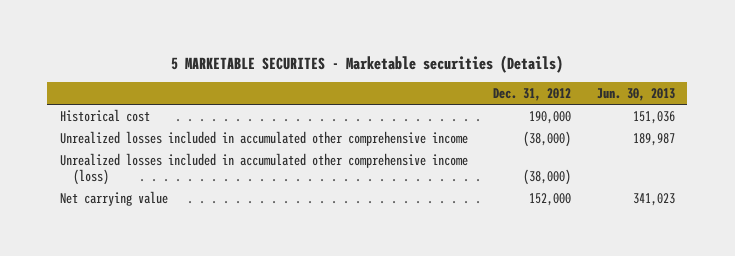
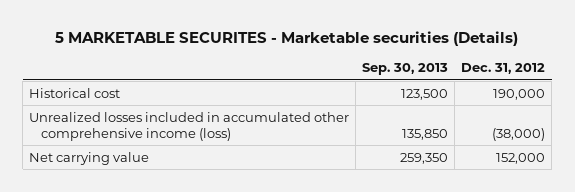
[596,88,675,102] Jun. 30, 2013 -> none
none -> [362,63,449,76] Sep. 30, 2013
[59,130,468,146] Unrealized losses included in accumulated other comprehensive income -> none

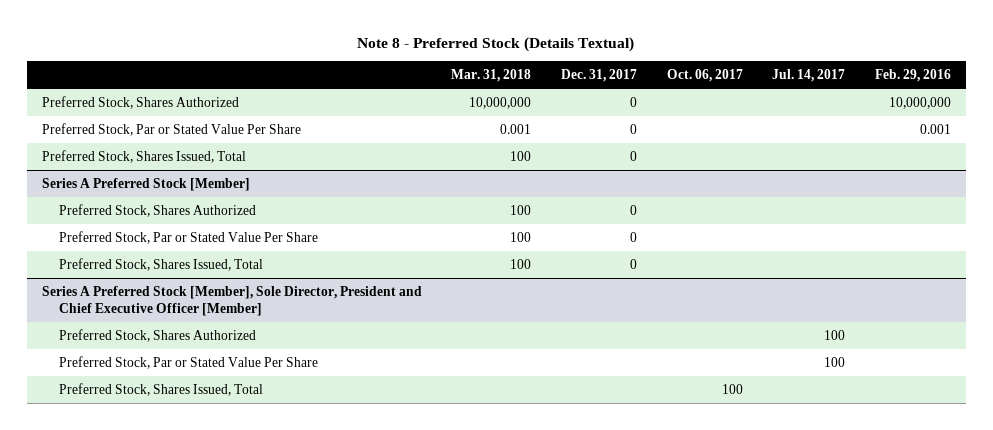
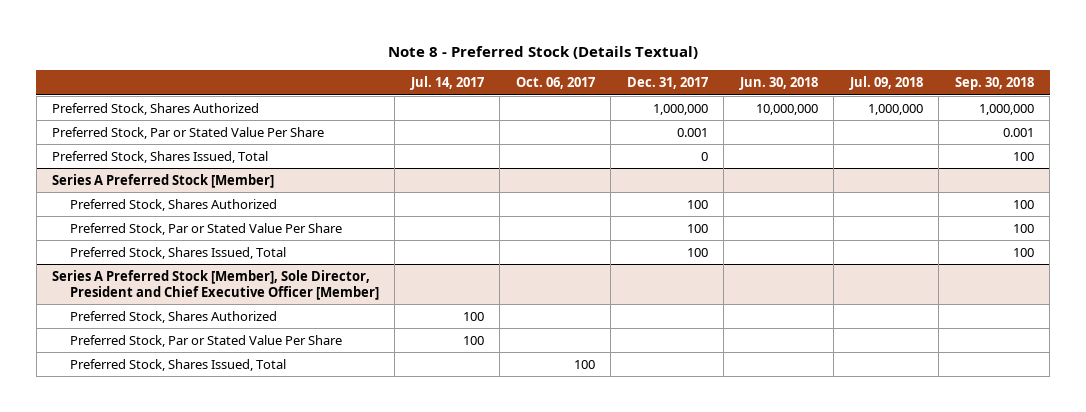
[451,69,532,83] Mar. 31, 2018 -> none
[875,69,952,83] Feb. 29, 2016 -> none
none -> [738,77,818,91] Jun. 30, 2018
none -> [848,76,923,91] Jul. 09, 2018
none -> [954,77,1034,91] Sep. 30, 2018
[630,96,638,107] 0 -> [652,104,708,116] 1,000,000
[630,123,638,134] 0 -> [676,128,708,138] 0.001
[630,204,638,215] 0 -> [686,200,708,210] 100
[630,231,638,242] 0 -> [686,224,708,234] 100
[630,258,638,269] 0 -> [686,248,708,258] 100

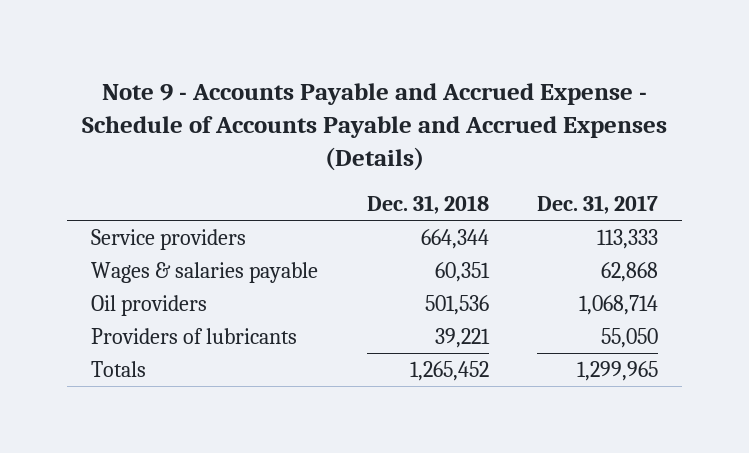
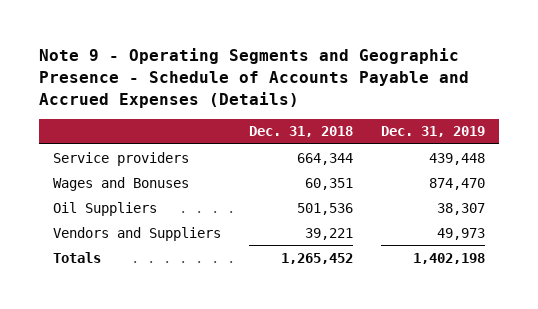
[81,83,667,172] Note 9 - Accounts Payable and Accrued Expense - Schedule of Accounts Payable and Accrued Expenses (Details) -> [39,47,470,108] Note 9 - Operating Segments and Geographic Presence - Schedule of Accounts Payable and Accrued Expenses (Details)
[536,195,658,215] Dec. 31, 2017 -> none
none -> [380,126,485,138] Dec. 31, 2019
[91,261,319,283] Wages & salaries payable -> [52,176,189,191] Wages and Bonuses
[91,294,208,316] Oil providers -> [52,201,157,216] Oil Suppliers
[91,327,298,344] Providers of lubricants -> [52,226,221,241] Vendors and Suppliers

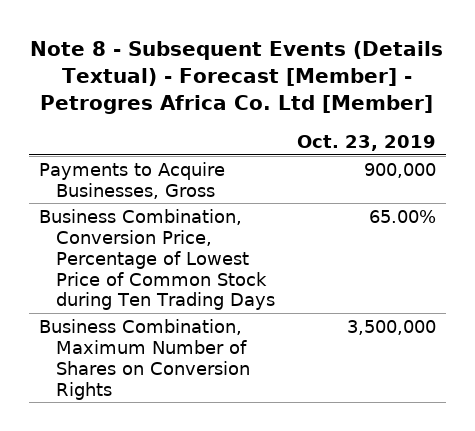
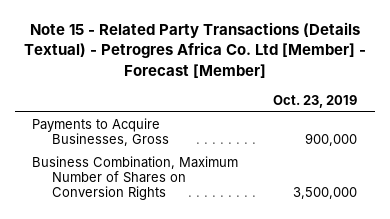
[30,40,444,115] Note 8 - Subsequent Events (Details Textual) - Forecast [Member] - Petrogres Africa Co. Ltd [Member] -> [23,21,366,78] Note 15 - Related Party Transactions (Details Textual) - Petrogres Africa Co. Ltd [Member] - Forecast [Member]
[39,208,276,311] Business Combination, Conversion Price, Percentage of Lowest Price of Common Stock during Ten Trading Days -> none

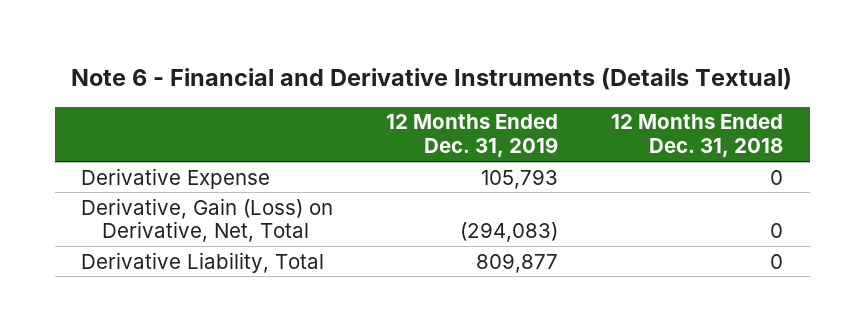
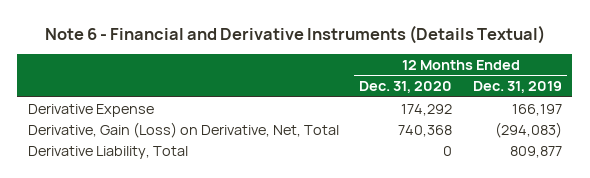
[611,114,784,158] 12 Months Ended Dec. 31, 2018 -> none
none -> [359,81,453,94] Dec. 31, 2020
[481,168,559,189] 105,793 -> [512,103,563,116] 166,197

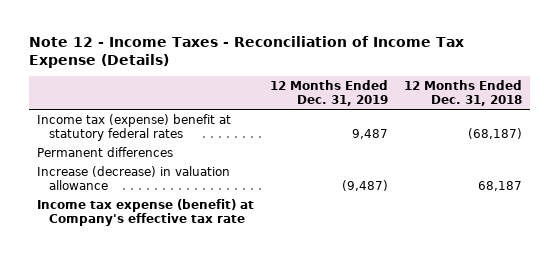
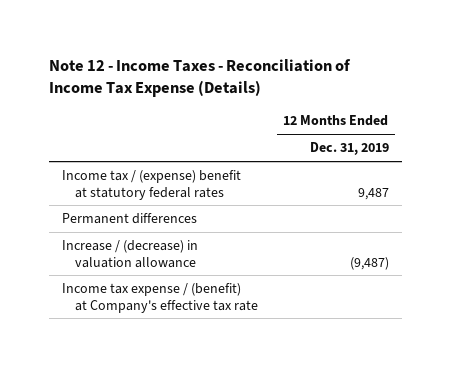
[403,79,522,107] 12 Months Ended Dec. 31, 2018 -> none
[36,113,231,141] Income tax (expense) benefit at statutory federal rates -> [61,170,241,200] Income tax / (expense) benefit at statutory federal rates
[36,165,230,190] Increase (decrease) in valuation allowance -> [61,240,198,268] Increase / (decrease) in valuation allowance
[36,198,254,226] Income tax expense (benefit) at Company's effective tax rate -> [61,283,258,313] Income tax expense / (benefit) at Company's effective tax rate

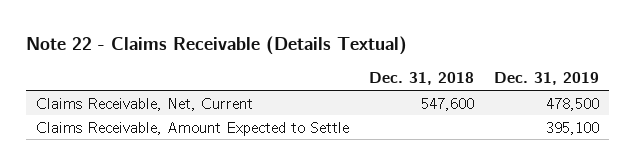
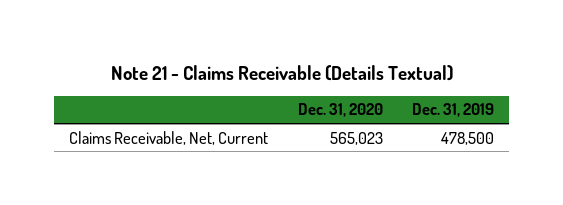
[25,36,407,56] Note 22 - Claims Receivable (Details Textual) -> [110,64,453,81] Note 21 - Claims Receivable (Details Textual)
[369,72,475,86] Dec. 31, 2018 -> none
none -> [297,103,383,118] Dec. 31, 2020
[35,121,349,136] Claims Receivable, Amount Expected to Settle -> none

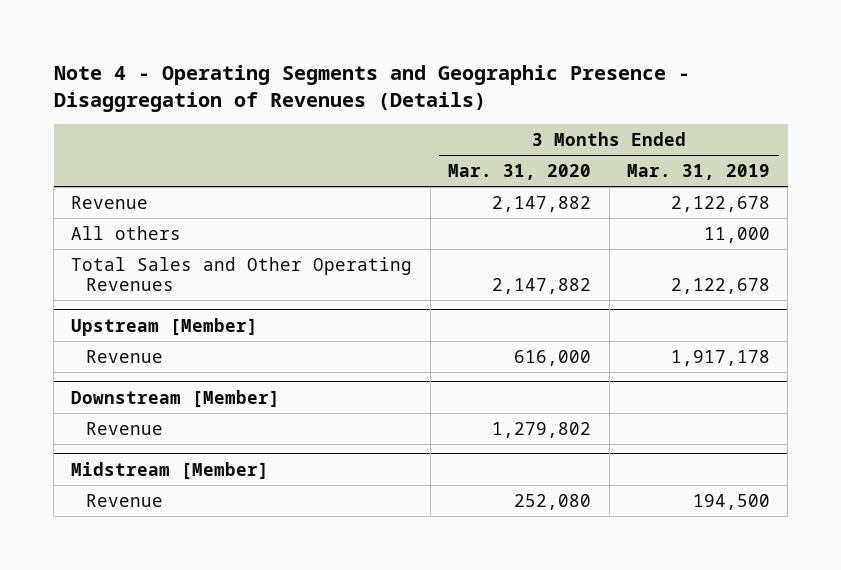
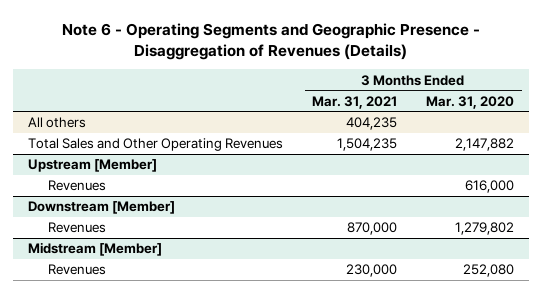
[53,65,690,113] Note 4 - Operating Segments and Geographic Presence - Disaggregation of Revenues (Details) -> [62,22,481,60] Note 6 - Operating Segments and Geographic Presence - Disaggregation of Revenues (Details)
[627,163,771,180] Mar. 31, 2019 -> none
none -> [312,95,398,109] Mar. 31, 2021
[71,195,149,209] Revenue -> none
[85,349,163,363] Revenue -> [47,180,106,192] Revenues
[85,421,163,435] Revenue -> [47,222,106,234] Revenues
[85,493,163,507] Revenue -> [47,264,106,276] Revenues

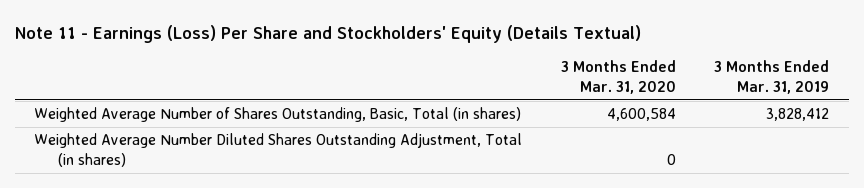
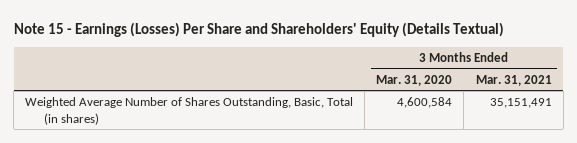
[14,24,641,43] Note 11 - Earnings (Loss) Per Share and Stockholders' Equity (Details Textual) -> [13,22,504,38] Note 15 - Earnings (Losses) Per Share and Shareholders' Equity (Details Textual)
[714,60,830,94] 3 Months Ended Mar. 31, 2019 -> none
none -> [475,74,552,86] Mar. 31, 2021
[34,133,523,167] Weighted Average Number Diluted Shares Outstanding Adjustment, Total (in shares) -> none

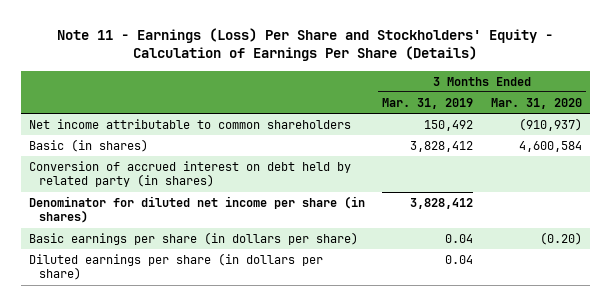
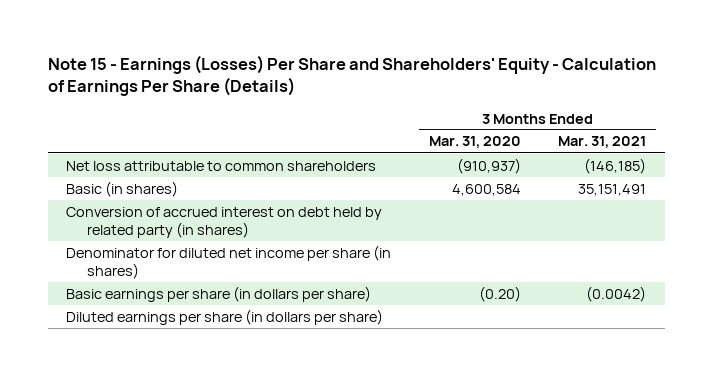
[57,27,554,62] Note 11 - Earnings (Loss) Per Share and Stockholders' Equity - Calculation of Earnings Per Share (Details) -> [47,55,656,97] Note 15 - Earnings (Losses) Per Share and Shareholders' Equity - Calculation of Earnings Per Share (Details)
[382,97,474,109] Mar. 31, 2019 -> none
none -> [558,136,647,149] Mar. 31, 2021
[29,119,352,130] Net income attributable to common shareholders -> [66,160,377,171] Net loss attributable to common shareholders

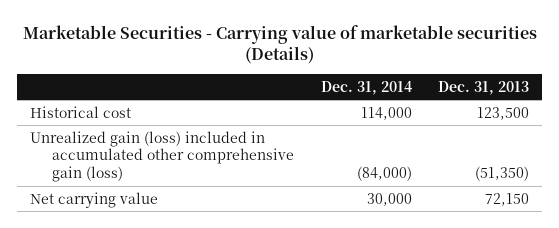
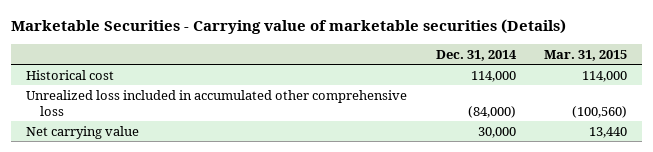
[438,81,530,96] Dec. 31, 2013 -> none
none -> [544,50,628,62] Mar. 31, 2015
[30,130,295,183] Unrealized gain (loss) included in accumulated other comprehensive gain (loss) -> [25,89,407,116] Unrealized loss included in accumulated other comprehensive loss

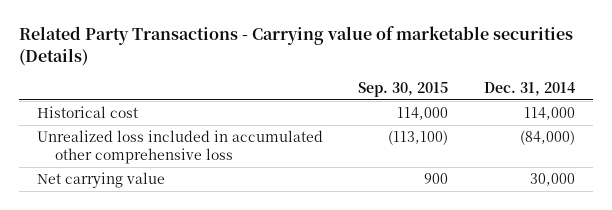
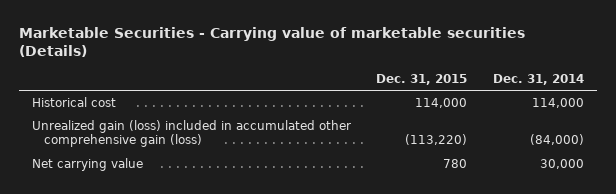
[18,26,573,66] Related Party Transactions - Carrying value of marketable securities (Details) -> [19,26,526,57] Marketable Securities - Carrying value of marketable securities (Details)
[358,81,449,97] Sep. 30, 2015 -> none
none -> [376,74,468,86] Dec. 31, 2015
[36,130,323,164] Unrealized loss included in accumulated other comprehensive loss -> [32,119,352,148] Unrealized gain (loss) included in accumulated other comprehensive gain (loss)

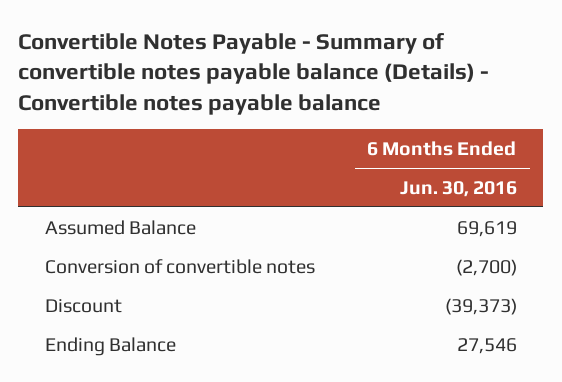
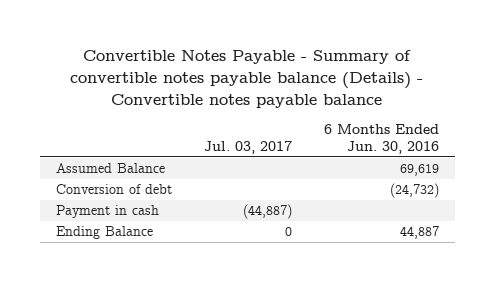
none -> [203,140,292,154] Jul. 03, 2017
[44,298,122,313] Discount -> none
[44,258,315,274] Conversion of convertible notes -> [55,184,172,195] Conversion of debt
[455,258,517,276] (2,700) -> [389,183,439,199] (24,732)
none -> [55,205,159,219] Payment in cash
[456,337,517,354] 27,546 -> [399,226,439,240] 44,887

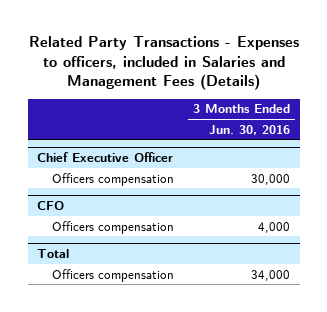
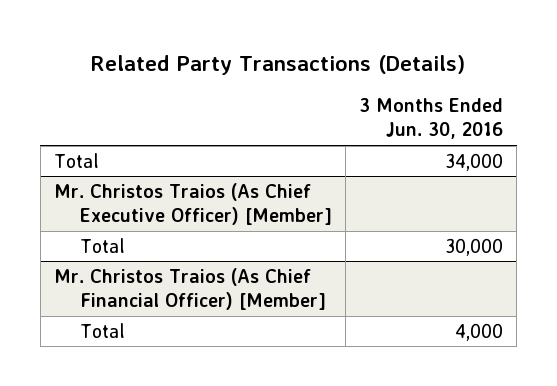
[28,36,299,91] Related Party Transactions - Expenses to officers, included in Salaries and Management Fees (Details) -> [91,54,466,75] Related Party Transactions (Details)
[52,172,175,186] Officers compensation -> none
[52,220,175,234] Officers compensation -> none
[37,248,70,258] Total -> none
[52,268,175,282] Officers compensation -> none
none -> [53,152,99,168] Total
[37,151,174,162] Chief Executive Officer -> [53,182,333,226] Mr. Christos Traios (As Chief Executive Officer) [Member]
none -> [80,237,126,253] Total
[37,200,65,210] CFO -> [53,267,327,311] Mr. Christos Traios (As Chief Financial Officer) [Member]
none -> [80,322,126,338] Total

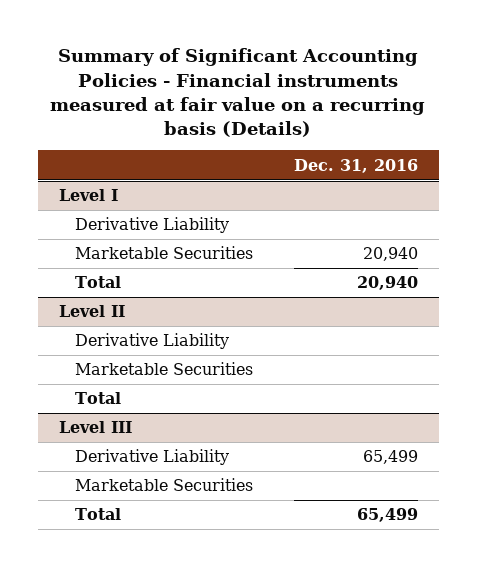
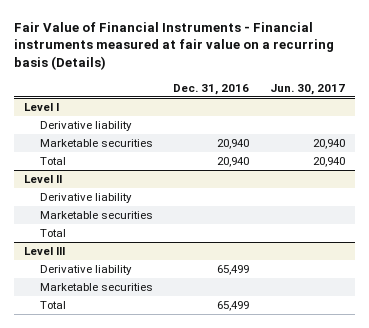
[50,48,426,137] Summary of Significant Accounting Policies - Financial instruments measured at fair value on a recurring basis (Details) -> [13,21,334,71] Fair Value of Financial Instruments - Financial instruments measured at fair value on a recurring basis (Details)
none -> [269,83,345,95] Jun. 30, 2017
[74,217,229,234] Derivative Liability -> [39,121,132,132] Derivative liability
[74,246,253,260] Marketable Securities -> [39,139,153,148] Marketable securities
[74,333,229,350] Derivative Liability -> [39,193,132,204] Derivative liability
[74,362,253,376] Marketable Securities -> [39,211,153,220] Marketable securities
[74,449,229,466] Derivative Liability -> [39,265,132,276] Derivative liability
[74,478,253,492] Marketable Securities -> [39,283,153,292] Marketable securities

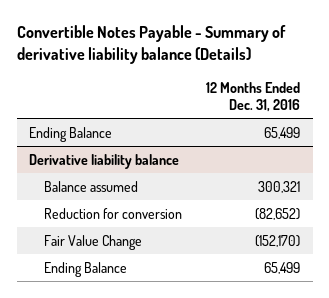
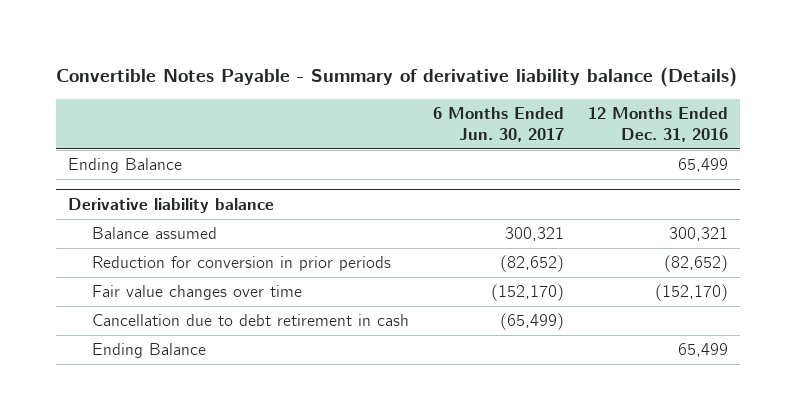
none -> [432,106,564,143] 6 Months Ended Jun. 30, 2017
[43,207,182,219] Reduction for conversion -> [91,256,391,272] Reduction for conversion in prior periods
[43,234,142,250] Fair Value Change -> [91,285,302,301] Fair value changes over time
none -> [91,314,409,327] Cancellation due to debt retirement in cash

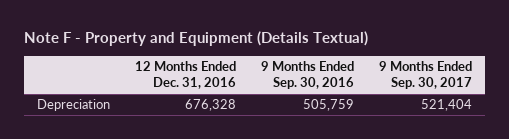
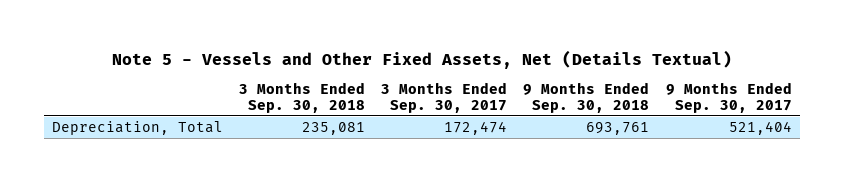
[23,31,368,47] Note F - Property and Equipment (Details Textual) -> [111,49,732,69] Note 5 - Vessels and Other Fixed Assets, Net (Details Textual)
[134,60,236,89] 12 Months Ended Dec. 31, 2016 -> none
[260,60,354,89] 9 Months Ended Sep. 30, 2016 -> none
none -> [238,82,365,114] 3 Months Ended Sep. 30, 2018
none -> [381,82,508,114] 3 Months Ended Sep. 30, 2017
none -> [523,82,650,114] 9 Months Ended Sep. 30, 2018
[36,99,110,112] Depreciation -> [51,121,223,136] Depreciation, Total

